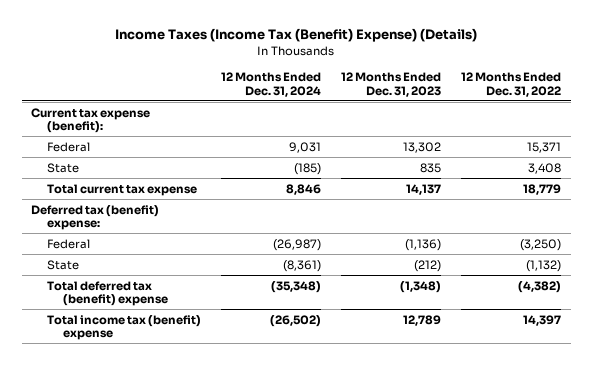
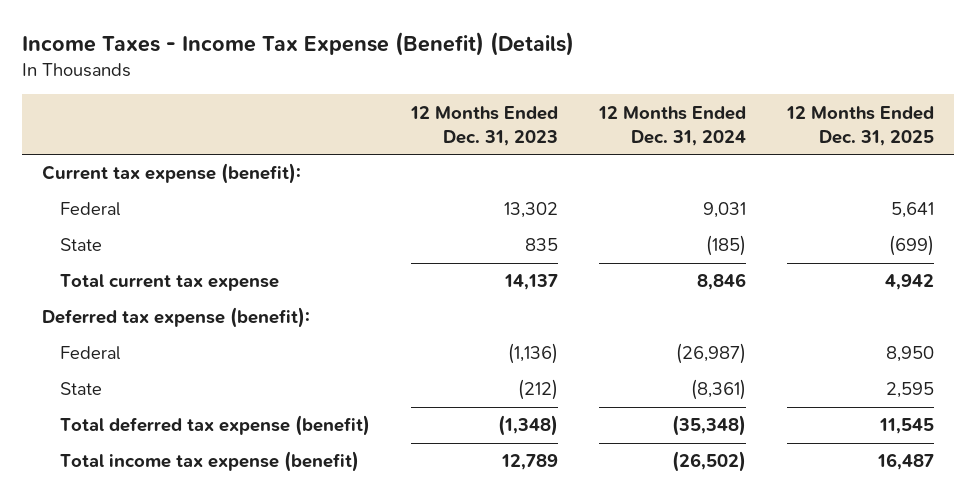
[115,28,478,43] Income Taxes (Income Tax (Benefit) Expense) (Details) -> [21,31,574,56] Income Taxes - Income Tax Expense (Benefit) (Details)
[460,71,561,97] 12 Months Ended Dec. 31, 2022 -> none
none -> [785,105,934,146] 12 Months Ended Dec. 31, 2025
[31,204,160,231] Deferred tax (benefit) expense: -> [42,307,311,329] Deferred tax expense (benefit):
[47,280,169,307] Total deferred tax (benefit) expense -> [59,415,370,437] Total deferred tax expense (benefit)
[47,314,202,341] Total income tax (benefit) expense -> [59,451,359,473] Total income tax expense (benefit)

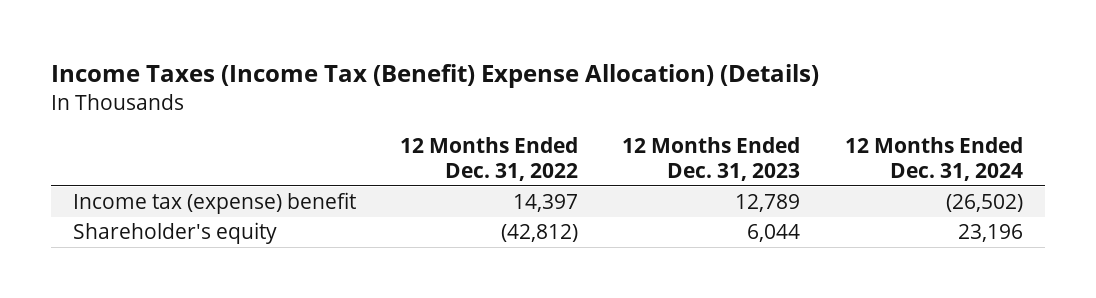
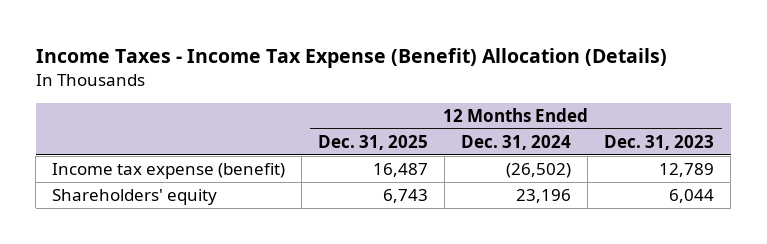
[50,64,819,89] Income Taxes (Income Tax (Benefit) Expense Allocation) (Details) -> [35,47,667,68] Income Taxes - Income Tax Expense (Benefit) Allocation (Details)
[400,136,579,181] 12 Months Ended Dec. 31, 2022 -> none
none -> [318,134,429,150] Dec. 31, 2025
[73,192,357,215] Income tax (expense) benefit -> [52,163,286,180] Income tax expense (benefit)
[73,222,278,245] Shareholder's equity -> [52,189,218,206] Shareholders' equity

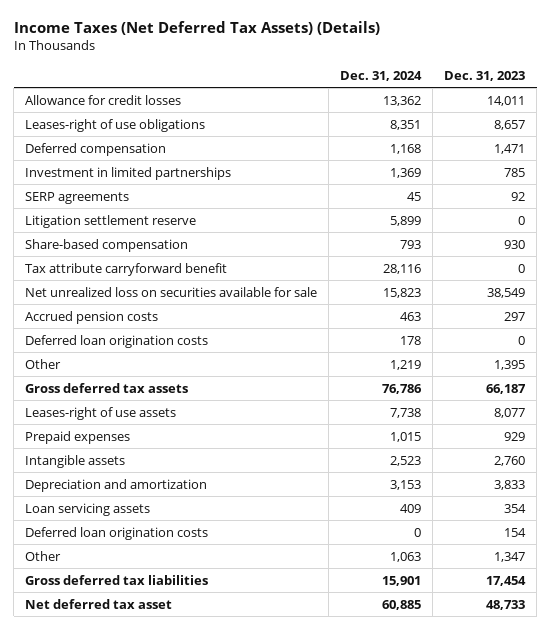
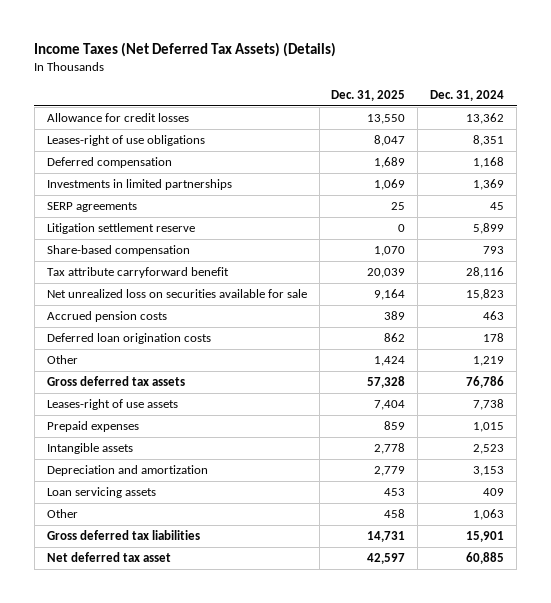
[444,70,526,81] Dec. 31, 2023 -> none
none -> [331,89,406,101] Dec. 31, 2025
[25,166,232,180] Investment in limited partnerships -> [46,178,232,190] Investments in limited partnerships
[25,526,209,540] Deferred loan origination costs -> none

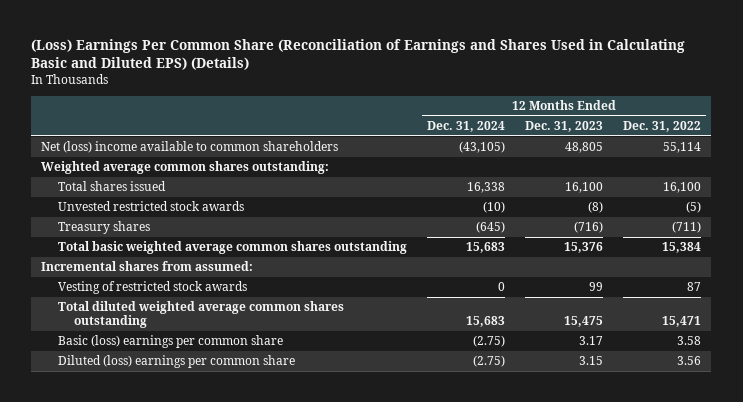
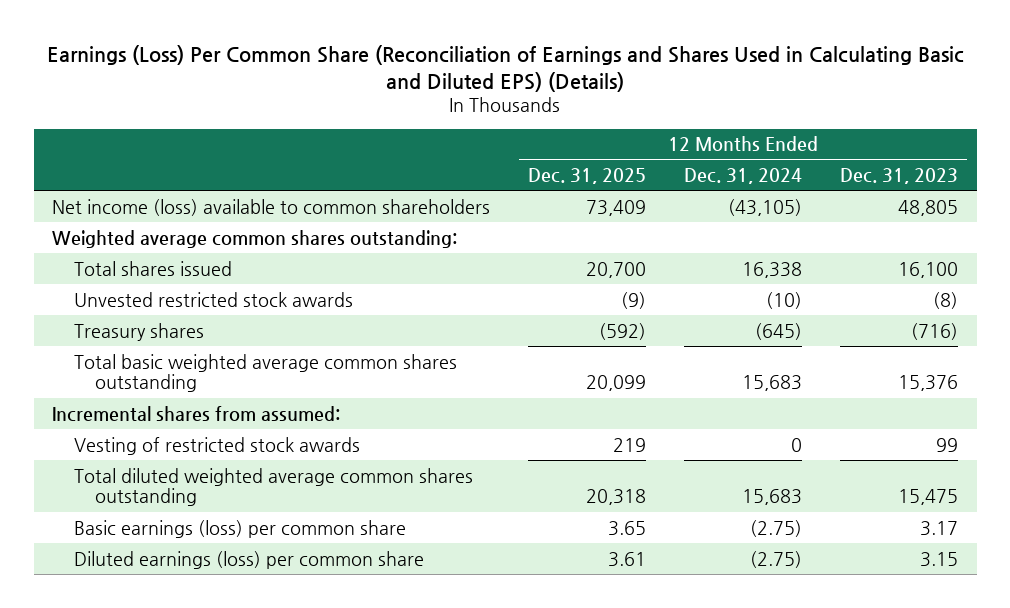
[31,38,686,71] (Loss) Earnings Per Common Share (Reconciliation of Earnings and Shares Used in Calculating Basic and Diluted EPS) (Details) -> [47,44,965,92] Earnings (Loss) Per Common Share (Reconciliation of Earnings and Shares Used in Calculating Basic and Diluted EPS) (Details)
[623,121,702,133] Dec. 31, 2022 -> none
none -> [528,168,647,185] Dec. 31, 2025
[41,141,339,154] Net (loss) income available to common shareholders -> [52,198,491,216] Net income (loss) available to common shareholders
[57,335,283,349] Basic (loss) earnings per common share -> [73,519,406,538] Basic earnings (loss) per common share
[57,355,295,369] Diluted (loss) earnings per common share -> [73,550,424,569] Diluted earnings (loss) per common share

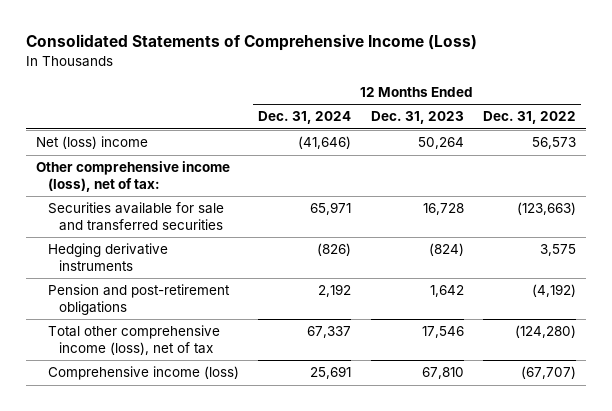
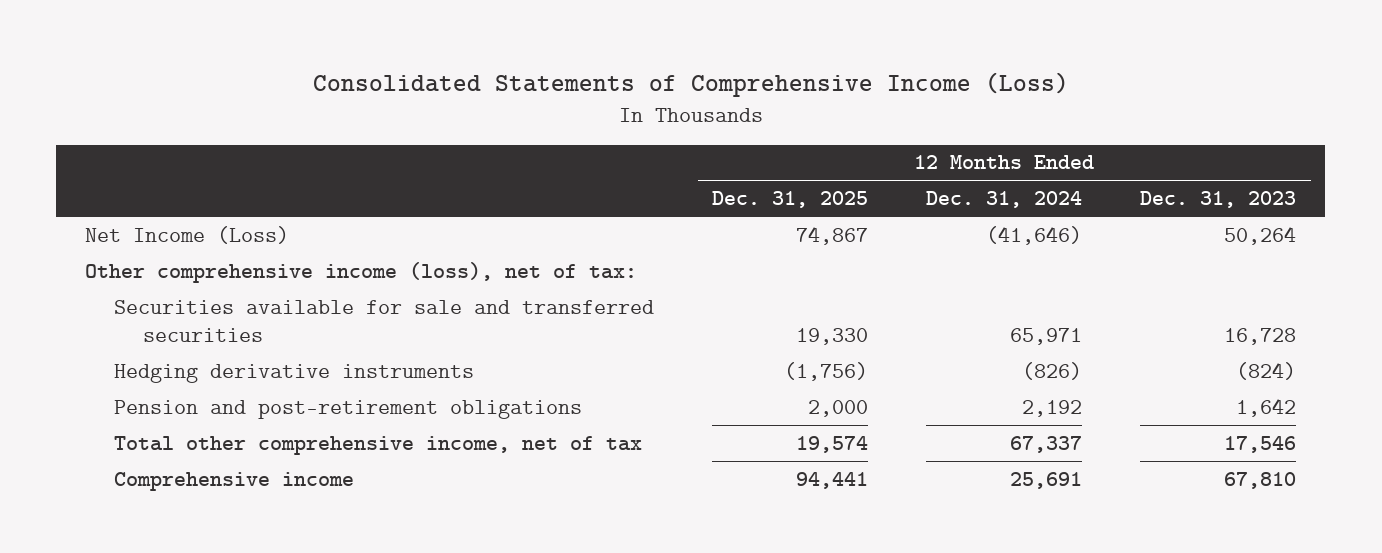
[483,111,577,125] Dec. 31, 2022 -> none
none -> [712,191,869,209] Dec. 31, 2025
[35,136,148,150] Net (loss) income -> [85,225,290,244] Net Income (Loss)
[47,325,220,355] Total other comprehensive income (loss), net of tax -> [114,435,643,455] Total other comprehensive income, net of tax
[47,366,239,381] Comprehensive income (loss) -> [114,471,355,491] Comprehensive income

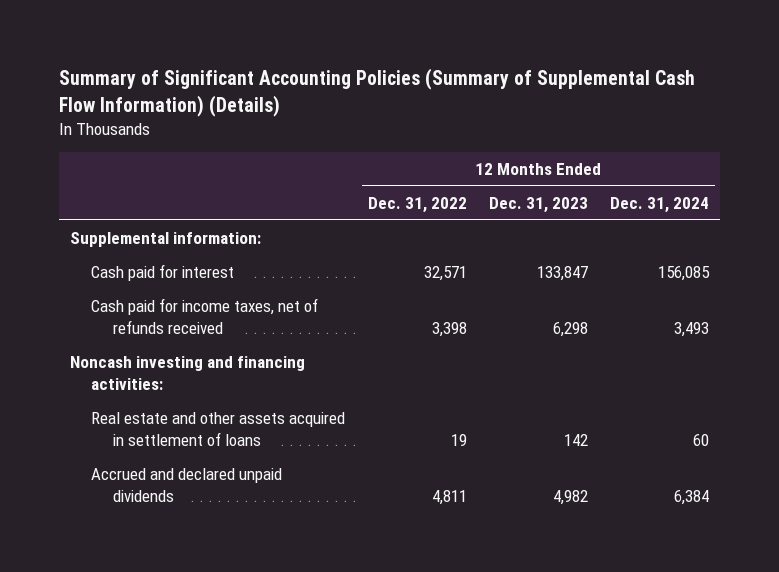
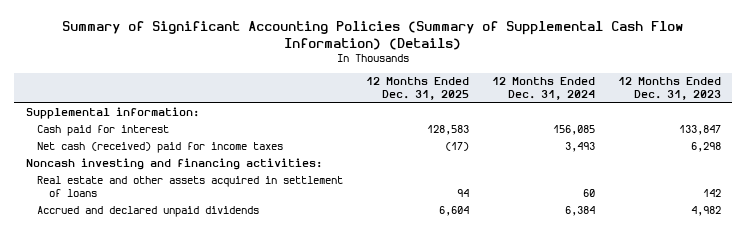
[367,196,467,213] Dec. 31, 2022 -> none
none -> [366,77,470,101] 12 Months Ended Dec. 31, 2025
[91,298,319,334] Cash paid for income taxes, net of refunds received -> [37,142,284,154] Net cash (received) paid for income taxes

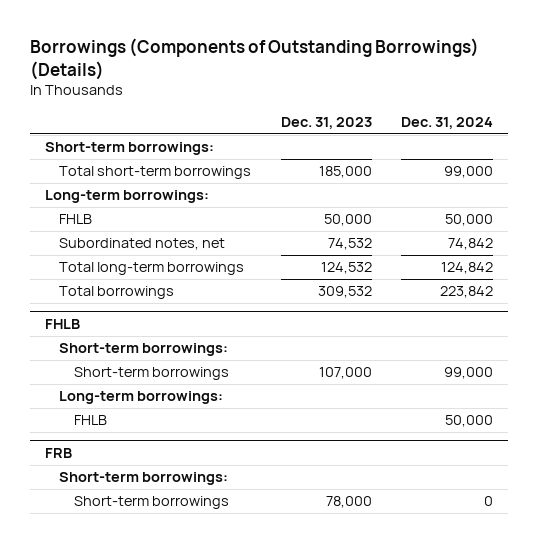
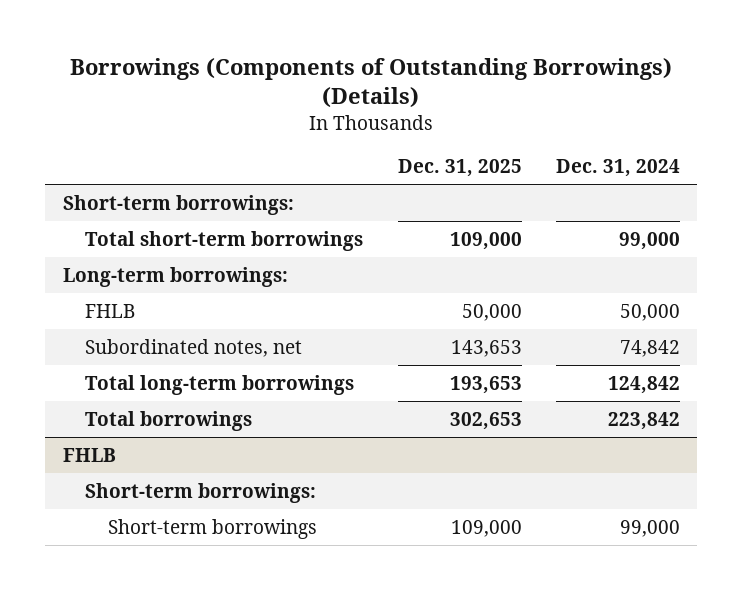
[280,117,372,130] Dec. 31, 2023 -> none
none -> [397,159,522,178] Dec. 31, 2025
[59,391,224,405] Long-term borrowings: -> none
[73,415,107,426] FHLB -> none
[45,447,73,458] FRB -> none
[59,472,229,486] Short-term borrowings: -> none
[73,496,229,510] Short-term borrowings -> none

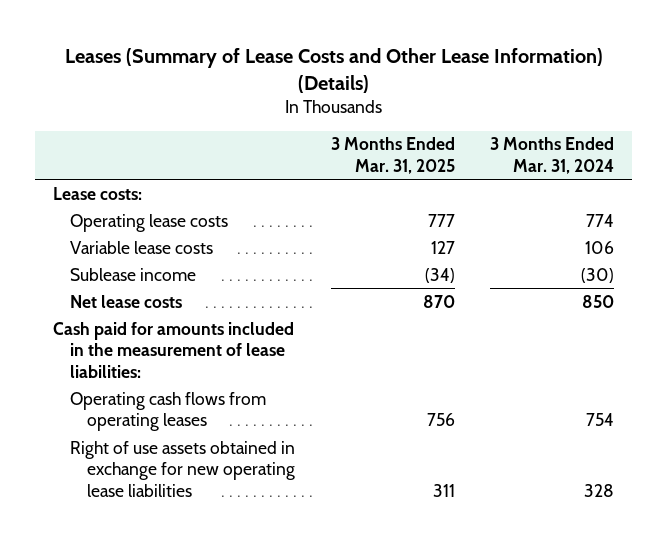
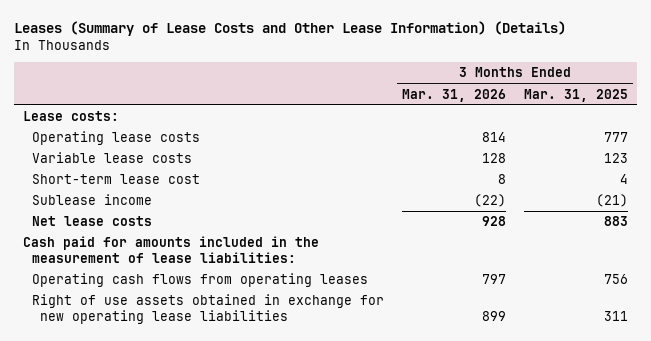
[490,137,615,174] 3 Months Ended Mar. 31, 2024 -> none
none -> [401,88,506,102] Mar. 31, 2026
[430,240,455,254] 127 -> [604,153,629,164] 123
none -> [31,174,200,185] Short-term lease cost
[424,267,455,283] (34) -> [596,194,629,208] (21)
[422,294,455,308] 870 -> [604,216,629,227] 883

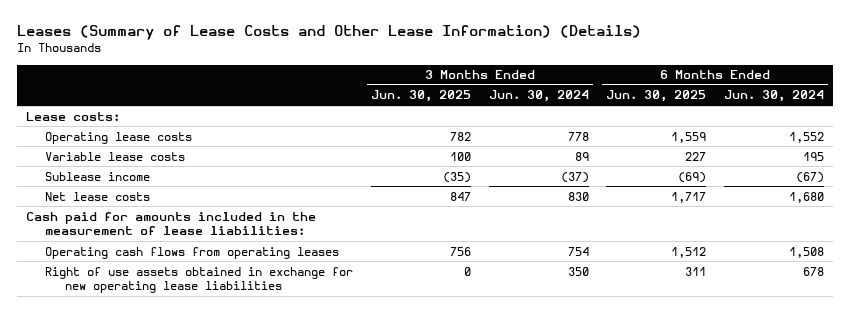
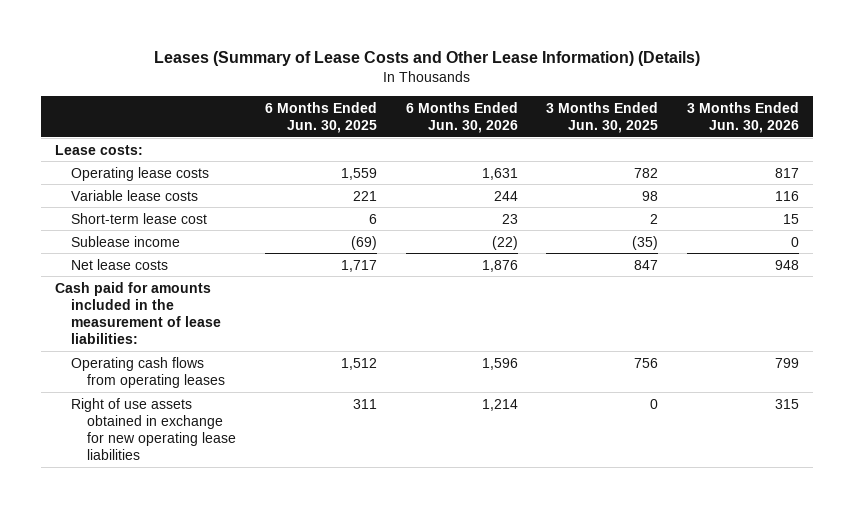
[488,90,589,103] Jun. 30, 2024 -> none
[724,90,825,103] Jun. 30, 2024 -> none
none -> [405,101,518,133] 6 Months Ended Jun. 30, 2026
none -> [686,101,799,133] 3 Months Ended Jun. 30, 2026
[450,151,472,161] 100 -> [642,190,659,201] 98
[685,151,707,161] 227 -> [353,190,378,201] 221
none -> [71,212,208,224] Short-term lease cost

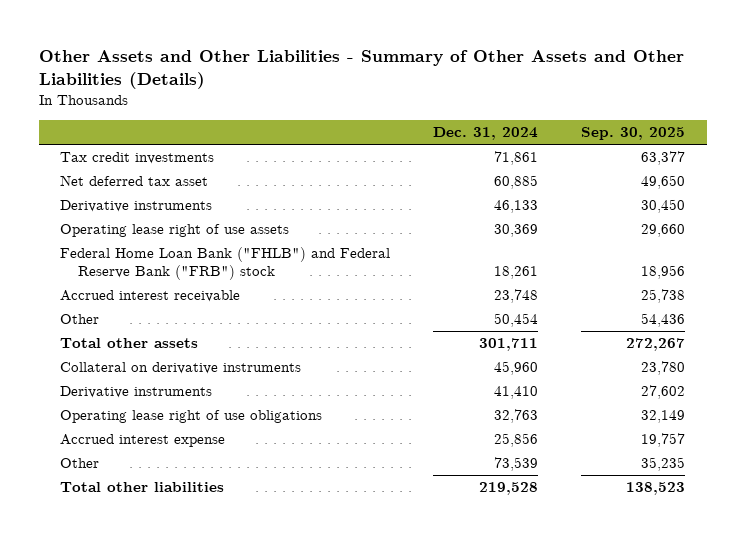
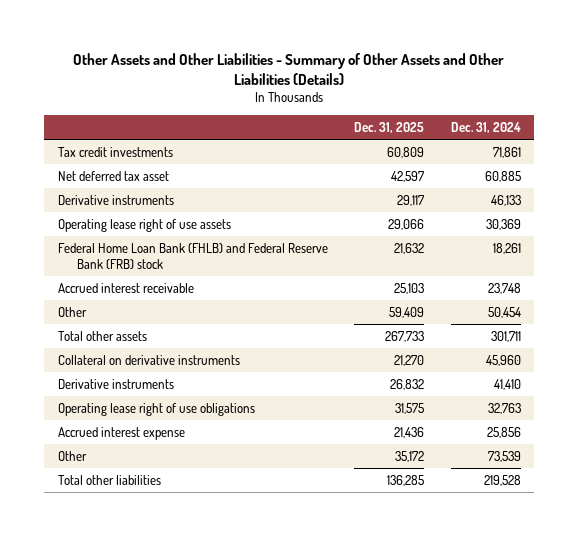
[581,126,686,140] Sep. 30, 2025 -> none
none -> [354,122,425,134] Dec. 31, 2025
[60,247,391,280] Federal Home Loan Bank ("FHLB") and Federal Reserve Bank ("FRB") stock -> [57,242,328,270] Federal Home Loan Bank (FHLB) and Federal Reserve Bank (FRB) stock

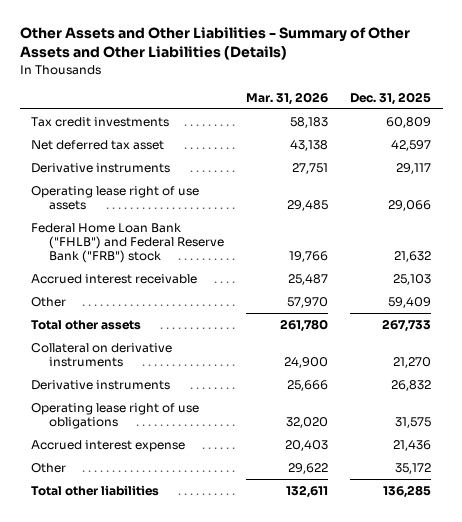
[450,122,521,134] Dec. 31, 2024 -> none
none -> [246,91,329,105] Mar. 31, 2026
[57,242,328,270] Federal Home Loan Bank (FHLB) and Federal Reserve Bank (FRB) stock -> [30,222,224,264] Federal Home Loan Bank ("FHLB") and Federal Reserve Bank ("FRB") stock

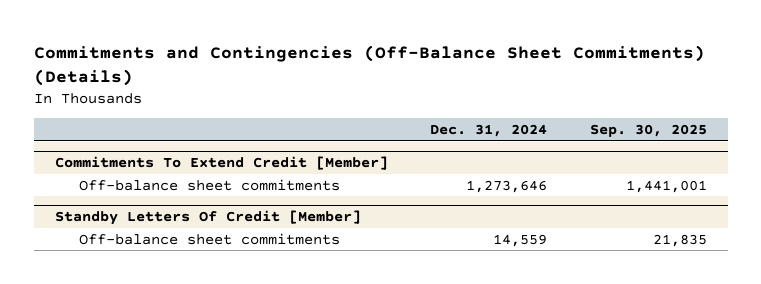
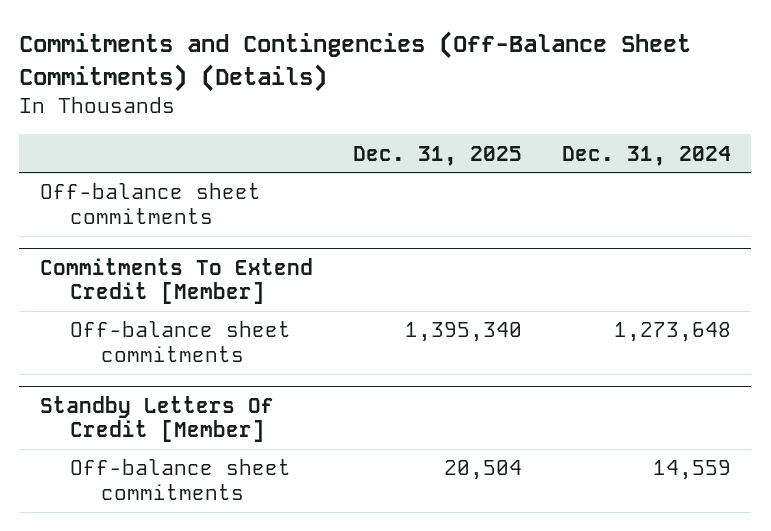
[589,124,707,138] Sep. 30, 2025 -> none
none -> [352,145,522,166] Dec. 31, 2025
none -> [39,183,261,224] Off-balance sheet commitments
[466,179,548,193] 1,273,646 -> [614,322,732,343] 1,273,648

